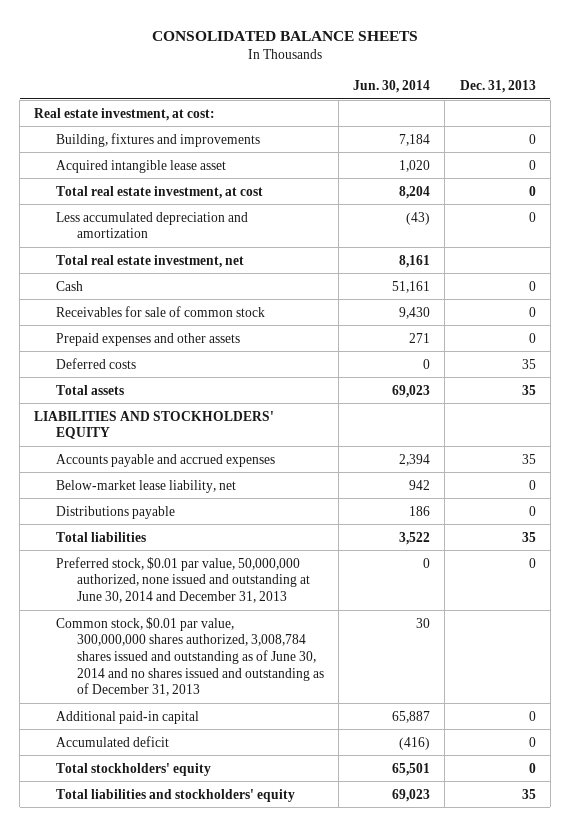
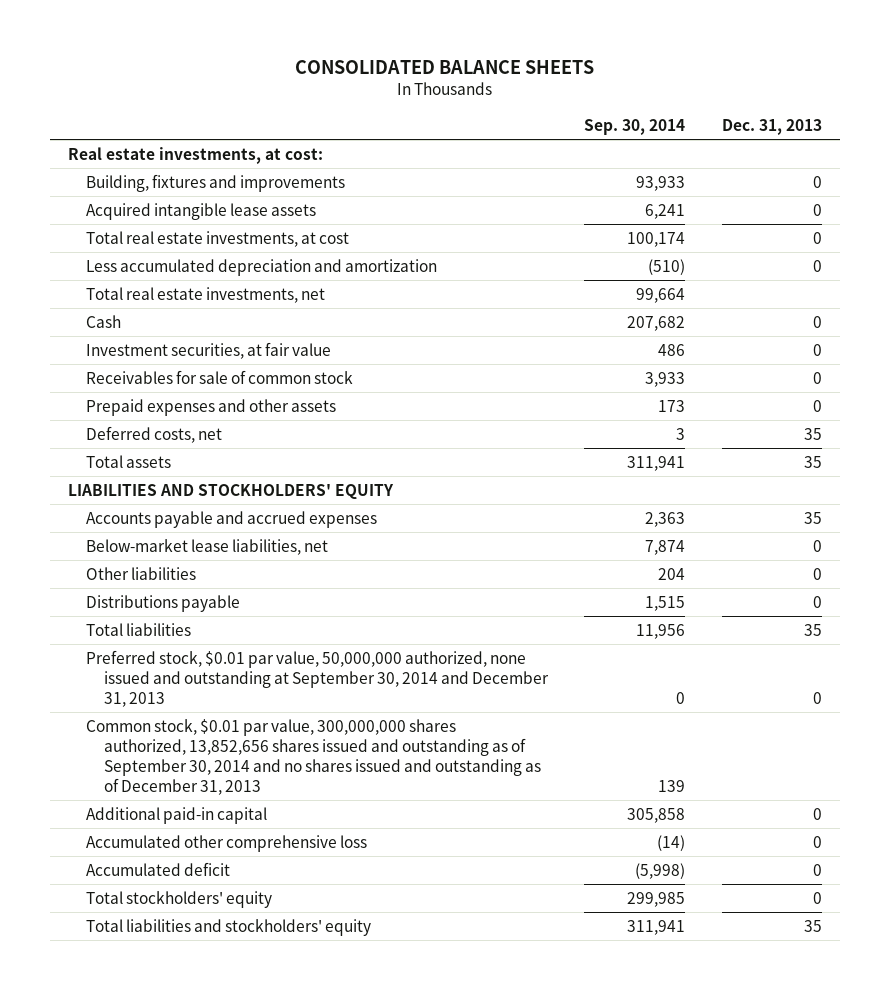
[353,79,431,93] Jun. 30, 2014 -> none
none -> [584,118,686,135] Sep. 30, 2014
[34,107,216,121] Real estate investment, at cost: -> [68,146,324,164] Real estate investments, at cost:
[55,159,226,173] Acquired intangible lease asset -> [86,202,317,220] Acquired intangible lease assets
[55,185,263,199] Total real estate investment, at cost -> [86,230,350,247] Total real estate investments, at cost
[55,254,244,268] Total real estate investment, net -> [86,286,326,303] Total real estate investments, net
none -> [86,341,332,359] Investment securities, at fair value
[55,357,136,369] Deferred costs -> [86,425,223,443] Deferred costs, net
[55,479,236,493] Below-market lease liability, net -> [86,538,329,555] Below-market lease liabilities, net
none -> [86,566,197,580] Other liabilities
[55,556,310,603] Preferred stock, $0.01 par value, 50,000,000 authorized, none issued and outstanding at June 30, 2014 and December 31, 2013 -> [86,649,550,707] Preferred stock, $0.01 par value, 50,000,000 authorized, none issued and outstanding at September 30, 2014 and December 31, 2013
[55,616,324,697] Common stock, $0.01 par value, 300,000,000 shares authorized, 3,008,784 shares issued and outstanding as of June 30, 2014 and no shares issued and outstanding as of December 31, 2013 -> [86,718,542,795] Common stock, $0.01 par value, 300,000,000 shares authorized, 13,852,656 shares issued and outstanding as of September 30, 2014 and no shares issued and outstanding as of December 31, 2013
none -> [86,834,368,852] Accumulated other comprehensive loss

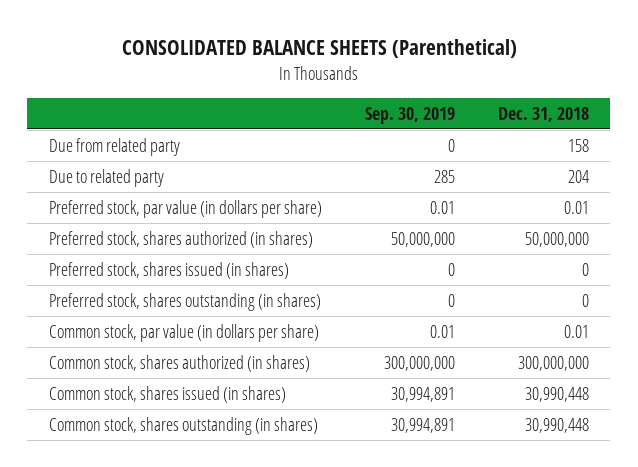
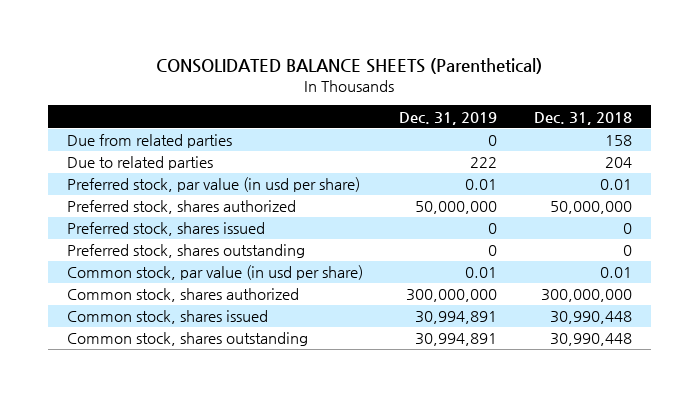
[364,106,455,124] Sep. 30, 2019 -> none
none -> [399,111,498,125] Dec. 31, 2019
[48,137,180,156] Due from related party -> [66,134,232,149] Due from related parties
[48,168,164,187] Due to related party -> [66,156,213,171] Due to related parties
[48,199,322,218] Preferred stock, par value (in dollars per share) -> [66,177,360,193] Preferred stock, par value (in usd per share)
[48,230,313,248] Preferred stock, shares authorized (in shares) -> [66,200,296,215] Preferred stock, shares authorized
[48,261,289,279] Preferred stock, shares issued (in shares) -> [66,222,265,237] Preferred stock, shares issued
[48,292,321,311] Preferred stock, shares outstanding (in shares) -> [66,244,305,259] Preferred stock, shares outstanding
[48,323,319,342] Common stock, par value (in dollars per share) -> [66,265,363,281] Common stock, par value (in usd per share)
[48,354,310,372] Common stock, shares authorized (in shares) -> [66,288,299,303] Common stock, shares authorized
[48,385,286,403] Common stock, shares issued (in shares) -> [66,310,268,325] Common stock, shares issued
[48,416,318,435] Common stock, shares outstanding (in shares) -> [66,332,308,347] Common stock, shares outstanding

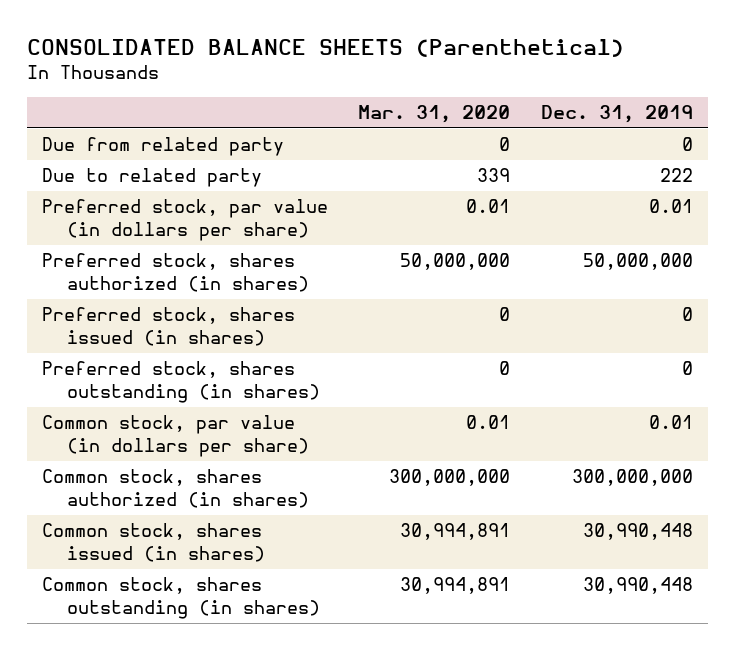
[534,111,633,125] Dec. 31, 2018 -> none
none -> [358,105,511,124] Mar. 31, 2020
[66,134,232,149] Due from related parties -> [41,137,284,157] Due from related party
[66,156,213,171] Due to related parties -> [41,168,262,188] Due to related party
[66,177,360,193] Preferred stock, par value (in usd per share) -> [41,199,328,242] Preferred stock, par value (in dollars per share)
[66,200,296,215] Preferred stock, shares authorized -> [41,253,310,293] Preferred stock, shares authorized (in shares)
[66,222,265,237] Preferred stock, shares issued -> [41,307,295,347] Preferred stock, shares issued (in shares)
[66,244,305,259] Preferred stock, shares outstanding -> [41,361,321,404] Preferred stock, shares outstanding (in shares)
[66,265,363,281] Common stock, par value (in usd per share) -> [41,415,310,458] Common stock, par value (in dollars per share)
[66,288,299,303] Common stock, shares authorized -> [41,469,310,509] Common stock, shares authorized (in shares)
[66,310,268,325] Common stock, shares issued -> [41,523,266,563] Common stock, shares issued (in shares)
[415,311,498,325] 30,994,891 -> [582,523,693,541] 30,990,448
[66,332,308,347] Common stock, shares outstanding -> [41,577,321,620] Common stock, shares outstanding (in shares)
[415,333,498,347] 30,994,891 -> [582,577,693,595] 30,990,448

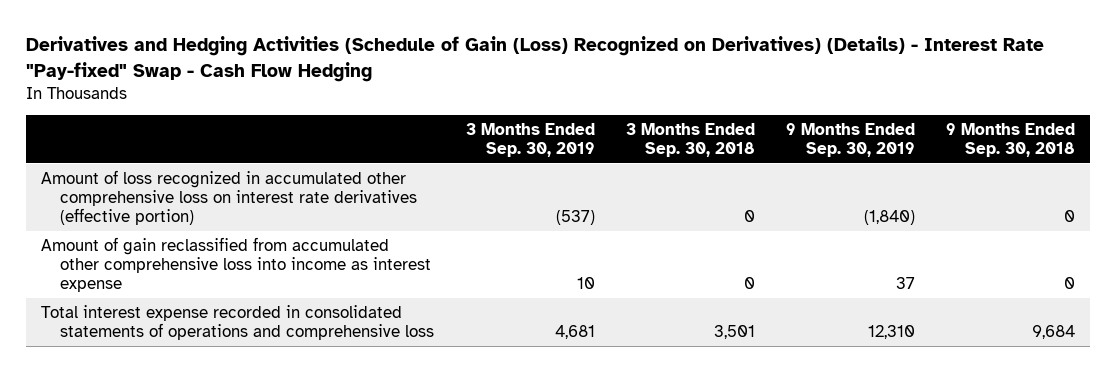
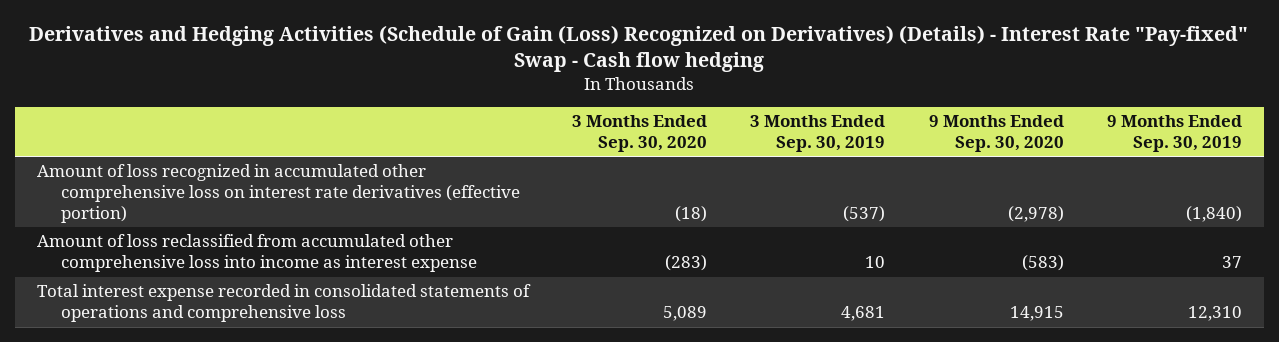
[25,36,1044,82] Derivatives and Hedging Activities (Schedule of Gain (Loss) Recognized on Derivatives) (Details) - Interest Rate "Pay-fixed" Swap - Cash Flow Hedging -> [29,25,1249,73] Derivatives and Hedging Activities (Schedule of Gain (Loss) Recognized on Derivatives) (Details) - Interest Rate "Pay-fixed" Swap - Cash flow hedging
[625,122,755,157] 3 Months Ended Sep. 30, 2018 -> none
[945,122,1075,157] 9 Months Ended Sep. 30, 2018 -> none
none -> [572,115,708,153] 3 Months Ended Sep. 30, 2020
none -> [928,115,1064,153] 9 Months Ended Sep. 30, 2020
[41,237,432,292] Amount of gain reclassified from accumulated other comprehensive loss into income as interest expense -> [36,234,478,273] Amount of loss reclassified from accumulated other comprehensive loss into income as interest expense

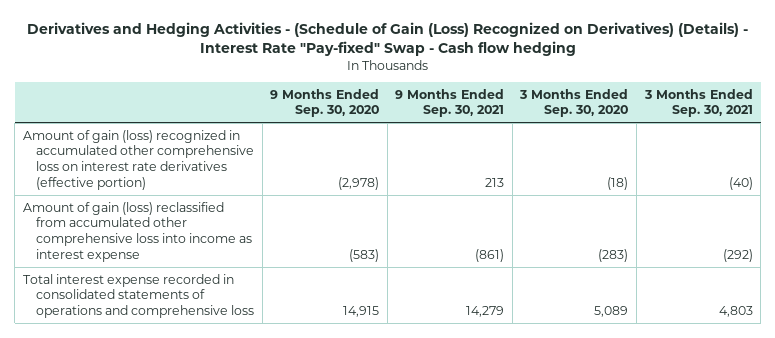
[29,25,1249,73] Derivatives and Hedging Activities (Schedule of Gain (Loss) Recognized on Derivatives) (Details) - Interest Rate "Pay-fixed" Swap - Cash flow hedging -> [26,21,748,57] Derivatives and Hedging Activities - (Schedule of Gain (Loss) Recognized on Derivatives) (Details) - Interest Rate "Pay-fixed" Swap - Cash flow hedging
[750,115,886,153] 3 Months Ended Sep. 30, 2019 -> none
[1107,115,1243,153] 9 Months Ended Sep. 30, 2019 -> none
none -> [395,88,505,118] 9 Months Ended Sep. 30, 2021
none -> [643,88,753,118] 3 Months Ended Sep. 30, 2021
[36,164,521,223] Amount of loss recognized in accumulated other comprehensive loss on interest rate derivatives (effective portion) -> [22,129,255,191] Amount of gain (loss) recognized in accumulated other comprehensive loss on interest rate derivatives (effective portion)
[36,234,478,273] Amount of loss reclassified from accumulated other comprehensive loss into income as interest expense -> [22,201,253,263] Amount of gain (loss) reclassified from accumulated other comprehensive loss into income as interest expense

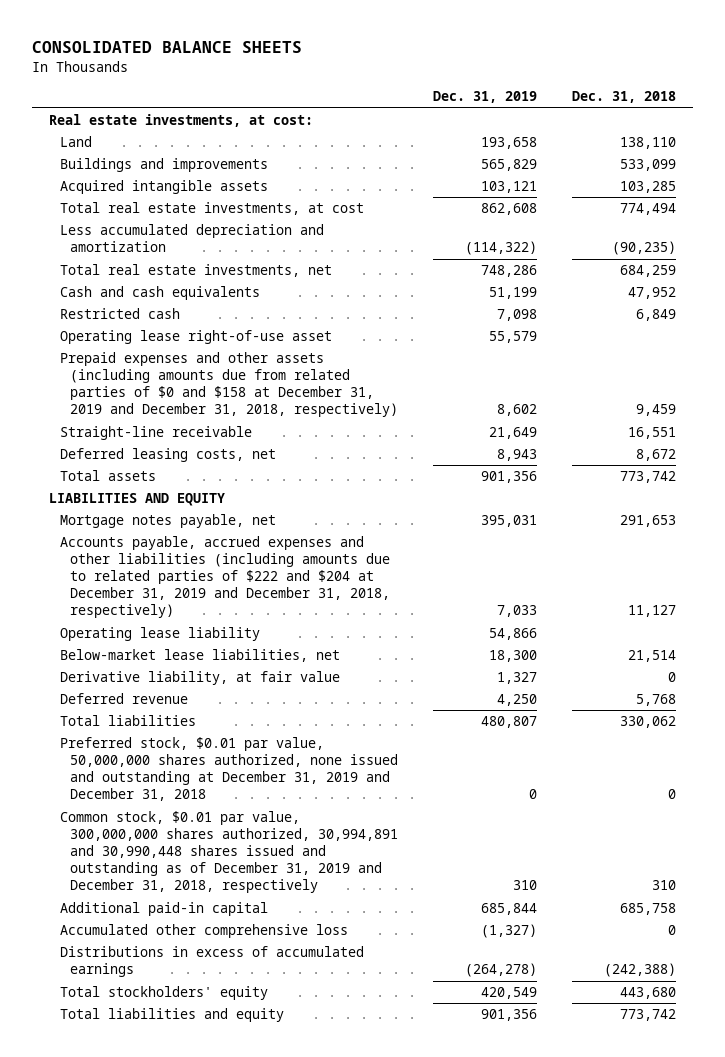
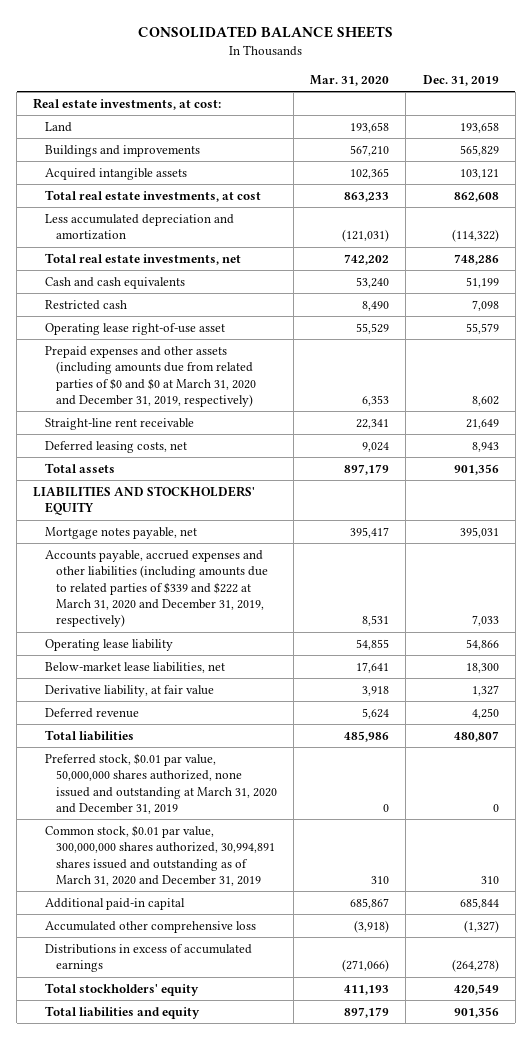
[571,91,676,104] Dec. 31, 2018 -> none
none -> [310,74,390,86] Mar. 31, 2020
[59,352,399,418] Prepaid expenses and other assets (including amounts due from related parties of $0 and $158 at December 31, 2019 and December 31, 2018, respectively) -> [44,345,257,408] Prepaid expenses and other assets (including amounts due from related parties of $0 and $0 at March 31, 2020 and December 31, 2019, respectively)
[59,426,252,441] Straight-line receivable -> [44,417,194,430] Straight-line rent receivable
[49,493,226,507] LIABILITIES AND EQUITY -> [33,485,256,516] LIABILITIES AND STOCKHOLDERS' EQUITY
[59,536,391,619] Accounts payable, accrued expenses and other liabilities (including amounts due to related parties of $222 and $204 at December 31, 2019 and December 31, 2018, respectively) -> [44,549,269,628] Accounts payable, accrued expenses and other liabilities (including amounts due to related parties of $339 and $222 at March 31, 2020 and December 31, 2019, respectively)
[59,737,399,802] Preferred stock, $0.01 par value, 50,000,000 shares authorized, none issued and outstanding at December 31, 2019 and December 31, 2018 -> [44,752,278,815] Preferred stock, $0.01 par value, 50,000,000 shares authorized, none issued and outstanding at March 31, 2020 and December 31, 2019
[59,811,399,894] Common stock, $0.01 par value, 300,000,000 shares authorized, 30,994,891 and 30,990,448 shares issued and outstanding as of December 31, 2019 and December 31, 2018, respectively -> [44,824,276,887] Common stock, $0.01 par value, 300,000,000 shares authorized, 30,994,891 shares issued and outstanding as of March 31, 2020 and December 31, 2019

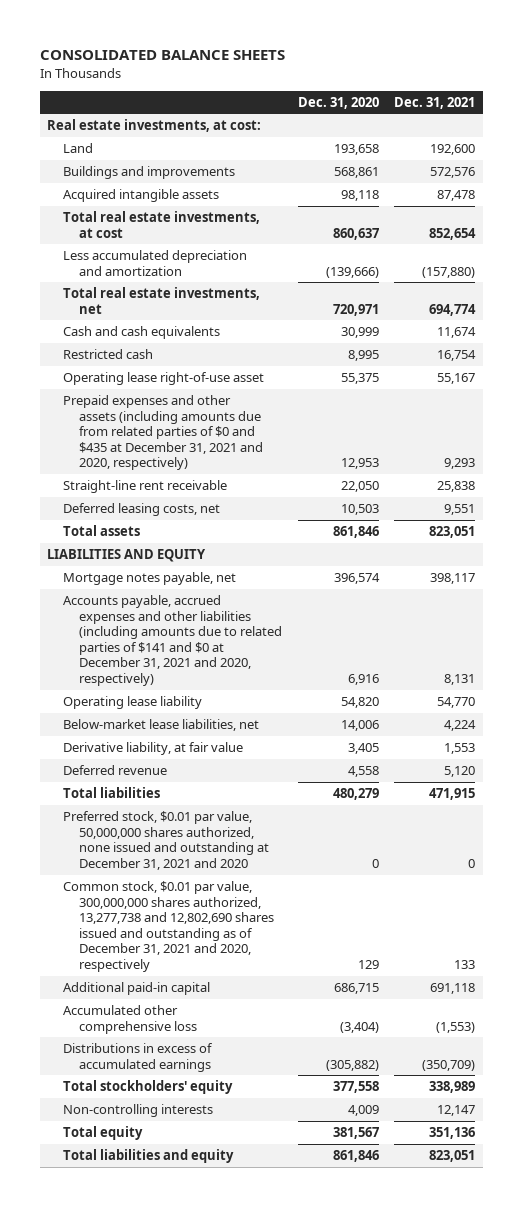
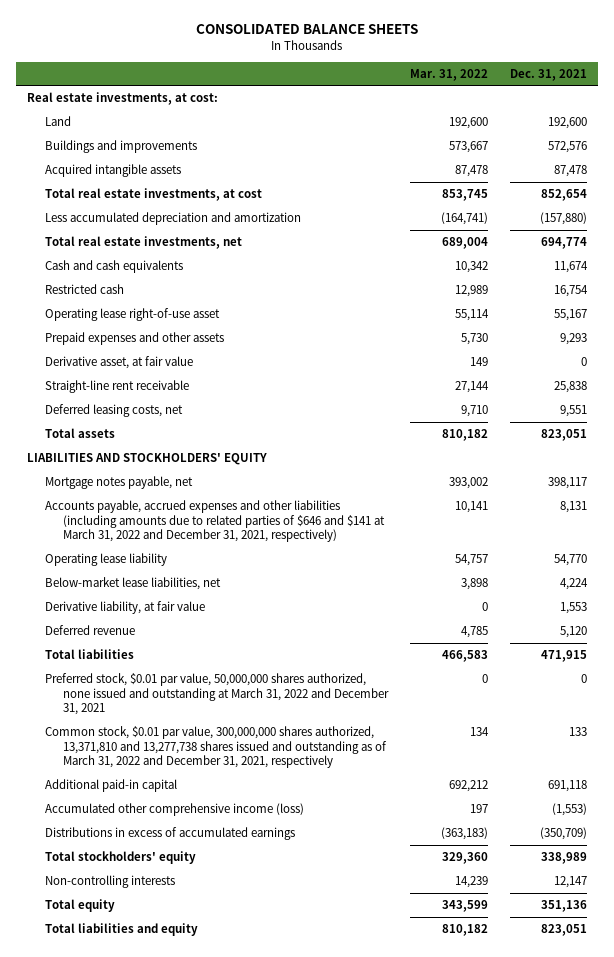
[297,96,379,109] Dec. 31, 2020 -> none
none -> [409,68,488,81] Mar. 31, 2022
[63,395,264,471] Prepaid expenses and other assets (including amounts due from related parties of $0 and $435 at December 31, 2021 and 2020, respectively) -> [44,332,224,346] Prepaid expenses and other assets
none -> [44,356,193,370] Derivative asset, at fair value
[47,549,207,563] LIABILITIES AND EQUITY -> [26,453,267,466] LIABILITIES AND STOCKHOLDERS' EQUITY
[63,595,283,687] Accounts payable, accrued expenses and other liabilities (including amounts due to related parties of $141 and $0 at December 31, 2021 and 2020, respectively) -> [44,500,385,543] Accounts payable, accrued expenses and other liabilities (including amounts due to related parties of $646 and $141 at March 31, 2022 and December 31, 2021, respectively)
[63,811,270,870] Preferred stock, $0.01 par value, 50,000,000 shares authorized, none issued and outstanding at December 31, 2021 and 2020 -> [44,673,389,716] Preferred stock, $0.01 par value, 50,000,000 shares authorized, none issued and outstanding at March 31, 2022 and December 31, 2021
[63,881,275,973] Common stock, $0.01 par value, 300,000,000 shares authorized, 13,277,738 and 12,802,690 shares issued and outstanding as of December 31, 2021 and 2020, respectively -> [44,726,387,769] Common stock, $0.01 par value, 300,000,000 shares authorized, 13,371,810 and 13,277,738 shares issued and outstanding as of March 31, 2022 and December 31, 2021, respectively
[63,1005,198,1034] Accumulated other comprehensive loss -> [44,803,304,817] Accumulated other comprehensive income (loss)

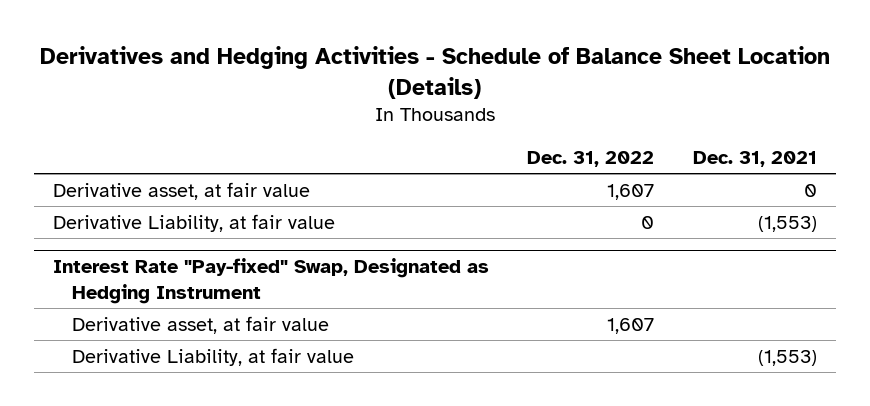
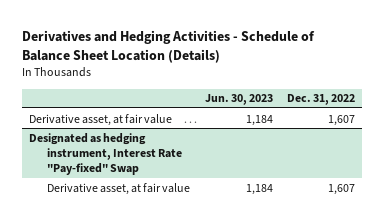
[692,150,817,167] Dec. 31, 2021 -> none
none -> [204,94,273,106] Jun. 30, 2023
[53,213,336,232] Derivative Liability, at fair value -> none
[53,258,490,304] Interest Rate "Pay-fixed" Swap, Designated as Hedging Instrument -> [28,132,183,176] Designated as hedging instrument, Interest Rate "Pay-fixed" Swap
[72,347,355,366] Derivative Liability, at fair value -> none

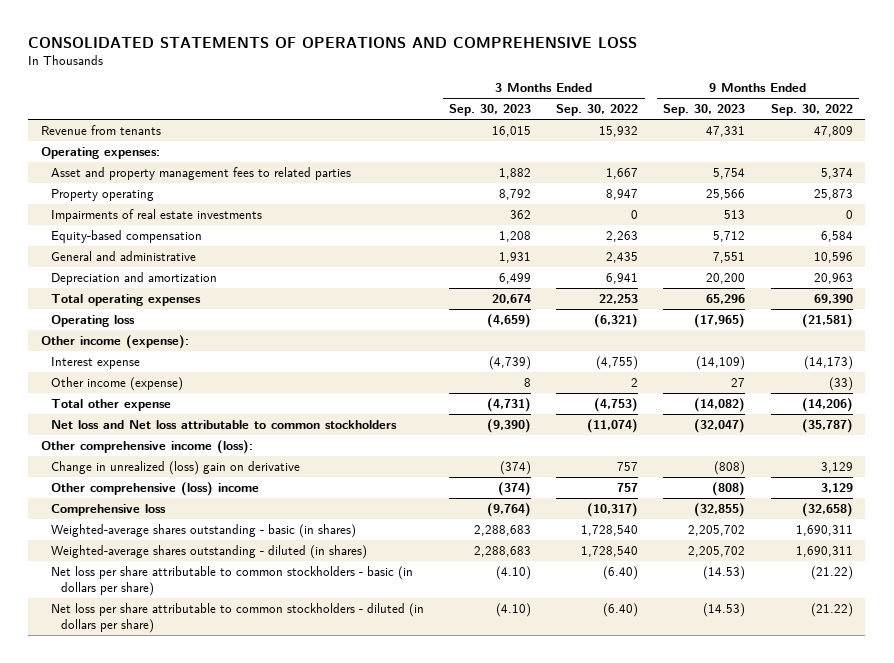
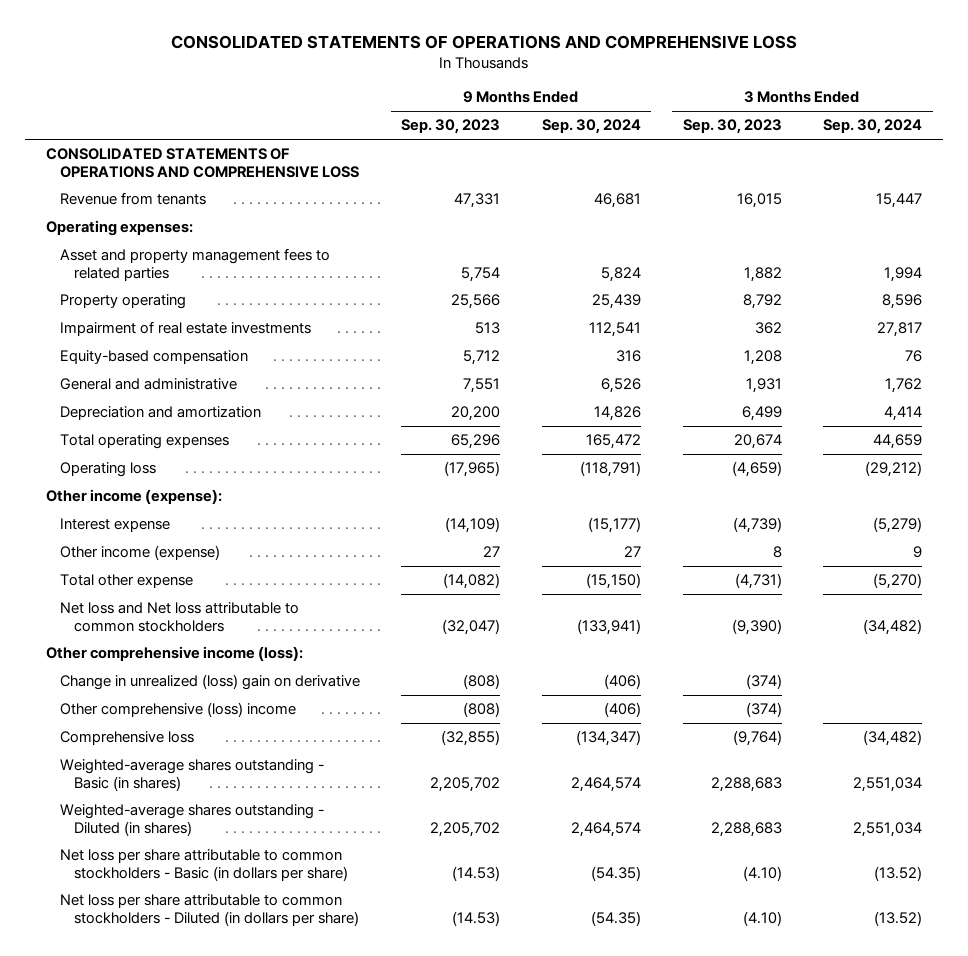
[556,104,639,117] Sep. 30, 2022 -> none
[770,104,853,117] Sep. 30, 2022 -> none
none -> [541,119,641,135] Sep. 30, 2024
none -> [823,119,923,135] Sep. 30, 2024
none -> [45,148,359,178] CONSOLIDATED STATEMENTS OF OPERATIONS AND COMPREHENSIVE LOSS
[50,208,262,222] Impairments of real estate investments -> [59,321,311,337] Impairment of real estate investments
[50,523,356,538] Weighted-average shares outstanding - basic (in shares) -> [59,759,324,791] Weighted-average shares outstanding - Basic (in shares)
[50,544,367,559] Weighted-average shares outstanding - diluted (in shares) -> [59,804,324,836] Weighted-average shares outstanding - Diluted (in shares)
[50,565,413,597] Net loss per share attributable to common stockholders - basic (in dollars per share) -> [59,849,348,881] Net loss per share attributable to common stockholders - Basic (in dollars per share)
[50,602,424,634] Net loss per share attributable to common stockholders - diluted (in dollars per share) -> [59,894,359,926] Net loss per share attributable to common stockholders - Diluted (in dollars per share)

